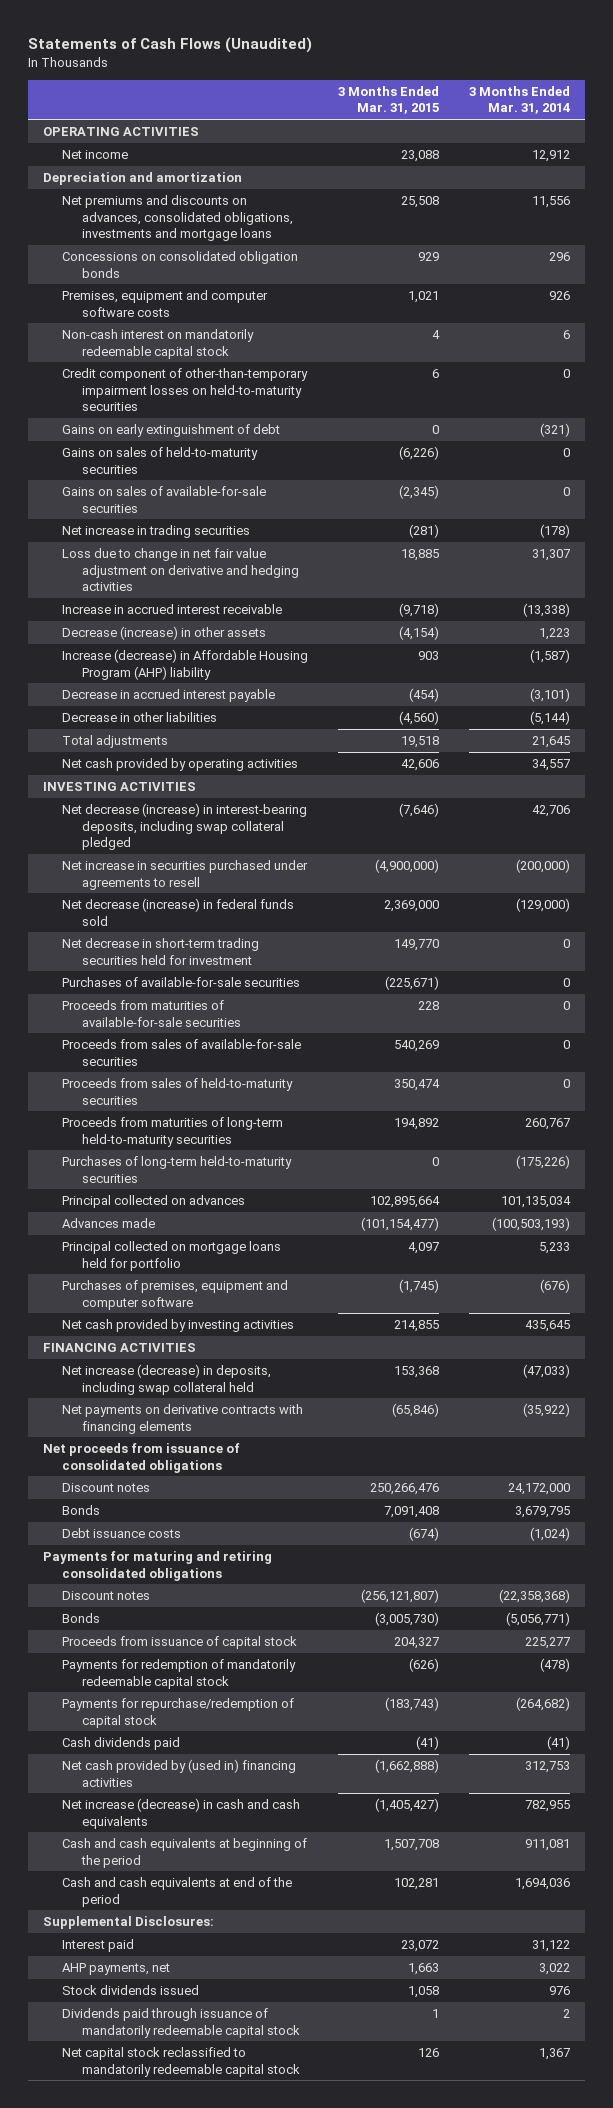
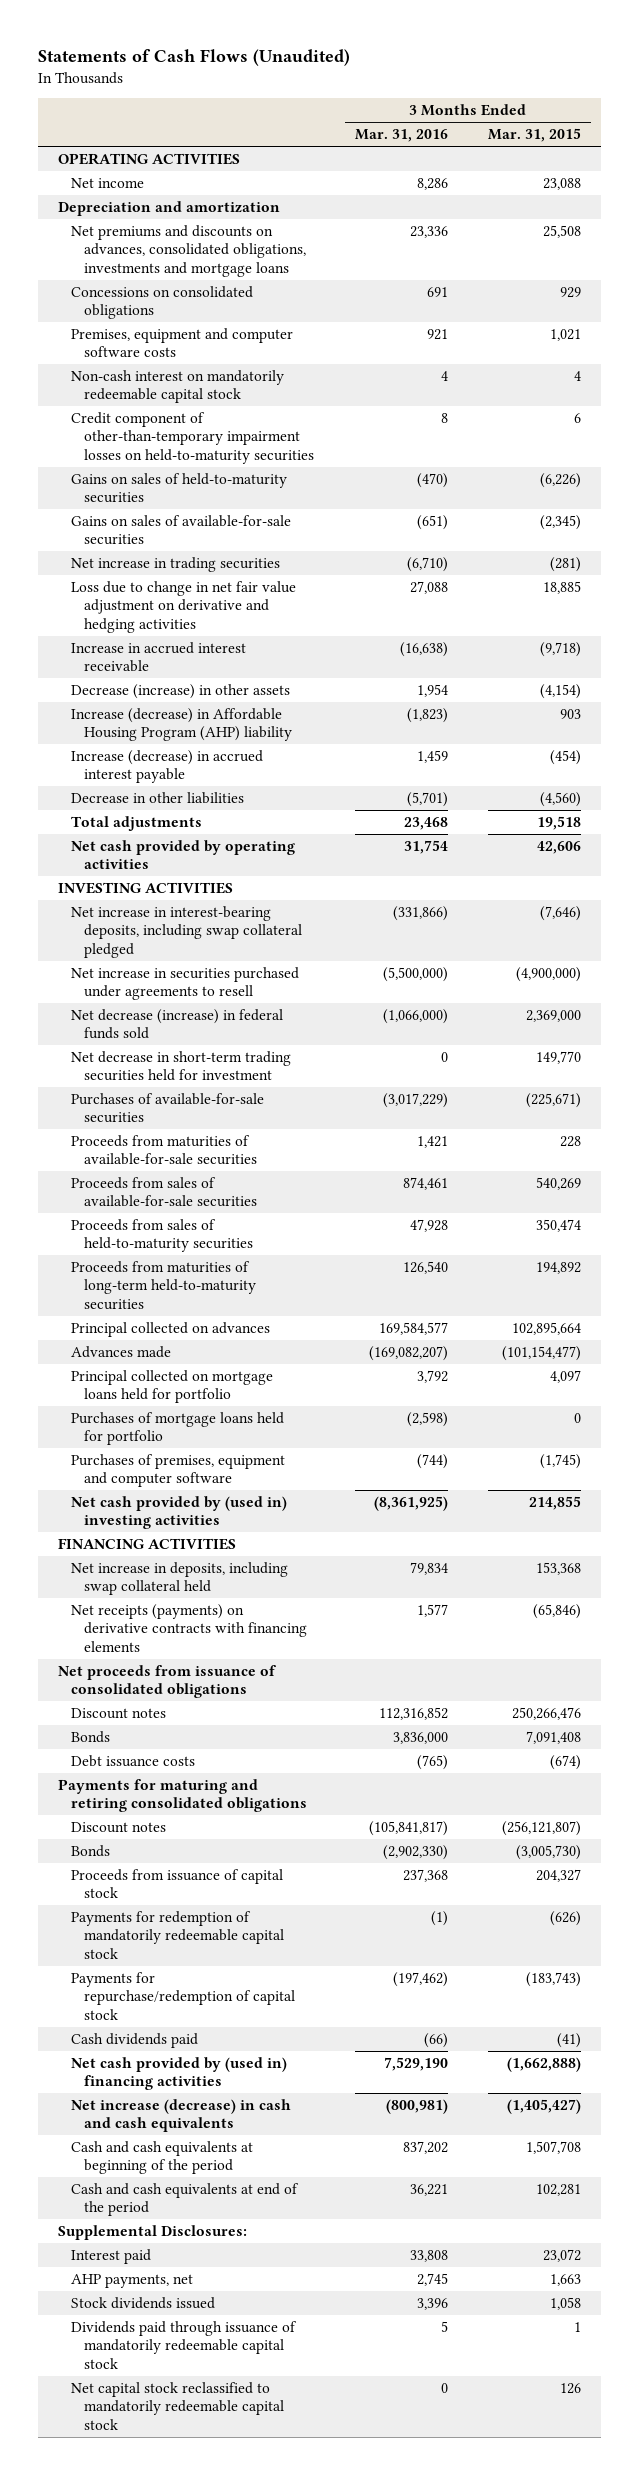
[469,86,571,115] 3 Months Ended Mar. 31, 2014 -> none
none -> [354,129,448,143] Mar. 31, 2016
[62,251,299,278] Concessions on consolidated obligation bonds -> [71,285,254,320] Concessions on consolidated obligations
[62,424,281,438] Gains on early extinguishment of debt -> none
[62,689,276,703] Decrease in accrued interest payable -> [71,749,264,784] Increase (decrease) in accrued interest payable
[62,803,308,850] Net decrease (increase) in interest-bearing deposits, including swap collateral pledged -> [71,905,303,958] Net increase in interest-bearing deposits, including swap collateral pledged
[62,1156,293,1183] Purchases of long-term held-to-maturity securities -> none
none -> [71,1411,285,1446] Purchases of mortgage loans held for portfolio
[62,1319,295,1333] Net cash provided by investing activities -> [71,1495,288,1530] Net cash provided by (used in) investing activities
[62,1364,272,1395] Net increase (decrease) in deposits, including swap collateral held -> [71,1561,289,1596] Net increase in deposits, including swap collateral held
[62,1404,304,1434] Net payments on derivative contracts with financing elements -> [71,1603,308,1652] Net receipts (payments) on derivative contracts with financing elements

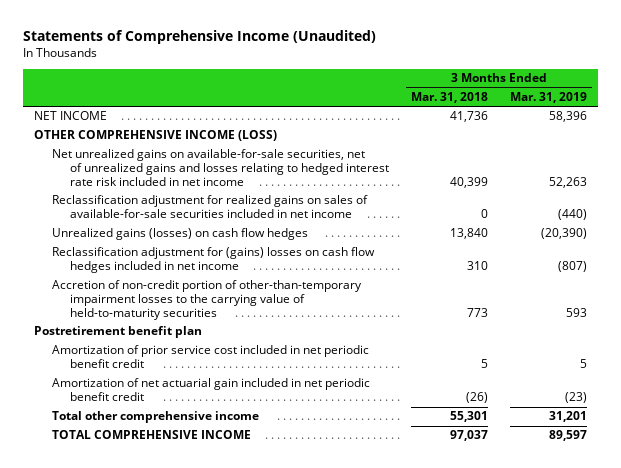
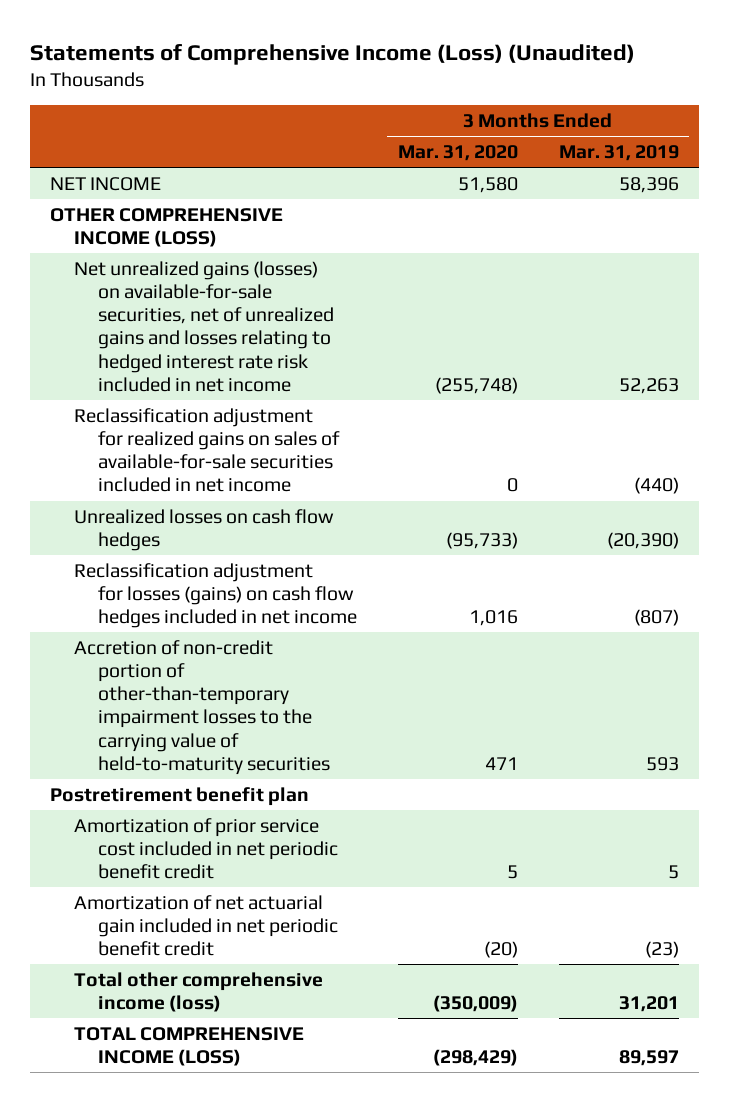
[23,30,377,45] Statements of Comprehensive Income (Unaudited) -> [29,43,635,65] Statements of Comprehensive Income (Loss) (Unaudited)
[411,91,489,103] Mar. 31, 2018 -> none
none -> [397,145,518,162] Mar. 31, 2020
[52,149,390,187] Net unrealized gains on available-for-sale securities, net of unrealized gains and losses relating to hedged interest rate risk included in net income -> [73,260,334,392] Net unrealized gains (losses) on available-for-sale securities, net of unrealized gains and losses relating to hedged interest rate risk included in net income
[52,228,309,241] Unrealized gains (losses) on cash flow hedges -> [73,508,334,551] Unrealized losses on cash flow hedges
[52,247,376,274] Reclassification adjustment for (gains) losses on cash flow hedges included in net income -> [73,562,357,629] Reclassification adjustment for losses (gains) on cash flow hedges included in net income
[52,411,260,424] Total other comprehensive income -> [73,971,323,1012] Total other comprehensive income (loss)
[52,430,252,440] TOTAL COMPREHENSIVE INCOME -> [73,1026,304,1066] TOTAL COMPREHENSIVE INCOME (LOSS)

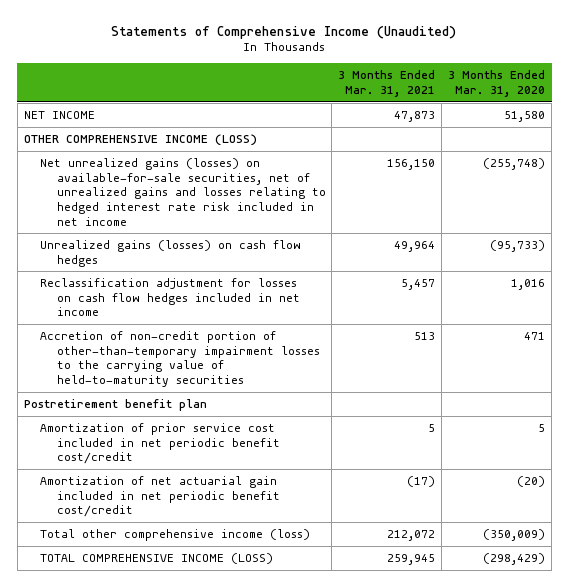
[29,43,635,65] Statements of Comprehensive Income (Loss) (Unaudited) -> [111,25,457,39] Statements of Comprehensive Income (Unaudited)
[558,145,679,162] Mar. 31, 2019 -> none
none -> [338,70,436,97] 3 Months Ended Mar. 31, 2021
[73,407,340,493] Reclassification adjustment for realized gains on sales of available-for-sale securities included in net income -> none
[73,508,334,551] Unrealized losses on cash flow hedges -> [40,239,302,267] Unrealized gains (losses) on cash flow hedges
[73,562,357,629] Reclassification adjustment for losses (gains) on cash flow hedges included in net income -> [40,277,300,317] Reclassification adjustment for losses on cash flow hedges included in net income
[73,817,338,880] Amortization of prior service cost included in net periodic benefit credit -> [40,422,280,465] Amortization of prior service cost included in net periodic benefit cost/credit
[73,894,338,957] Amortization of net actuarial gain included in net periodic benefit credit -> [40,475,280,518] Amortization of net actuarial gain included in net periodic benefit cost/credit

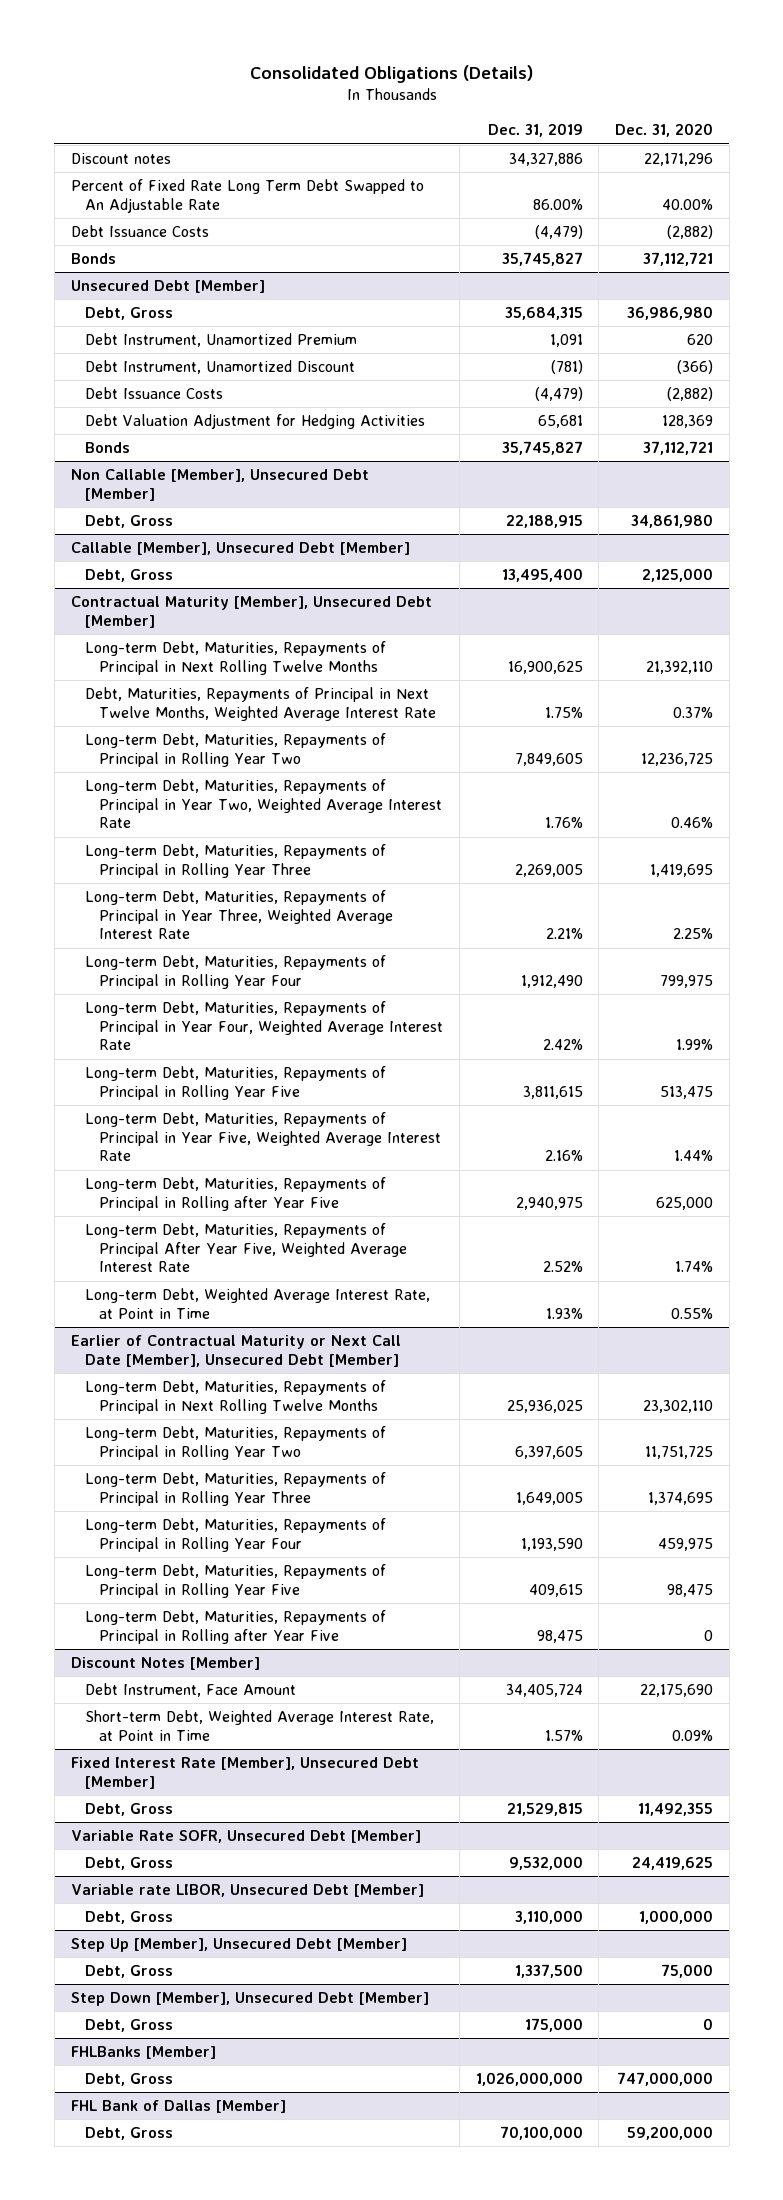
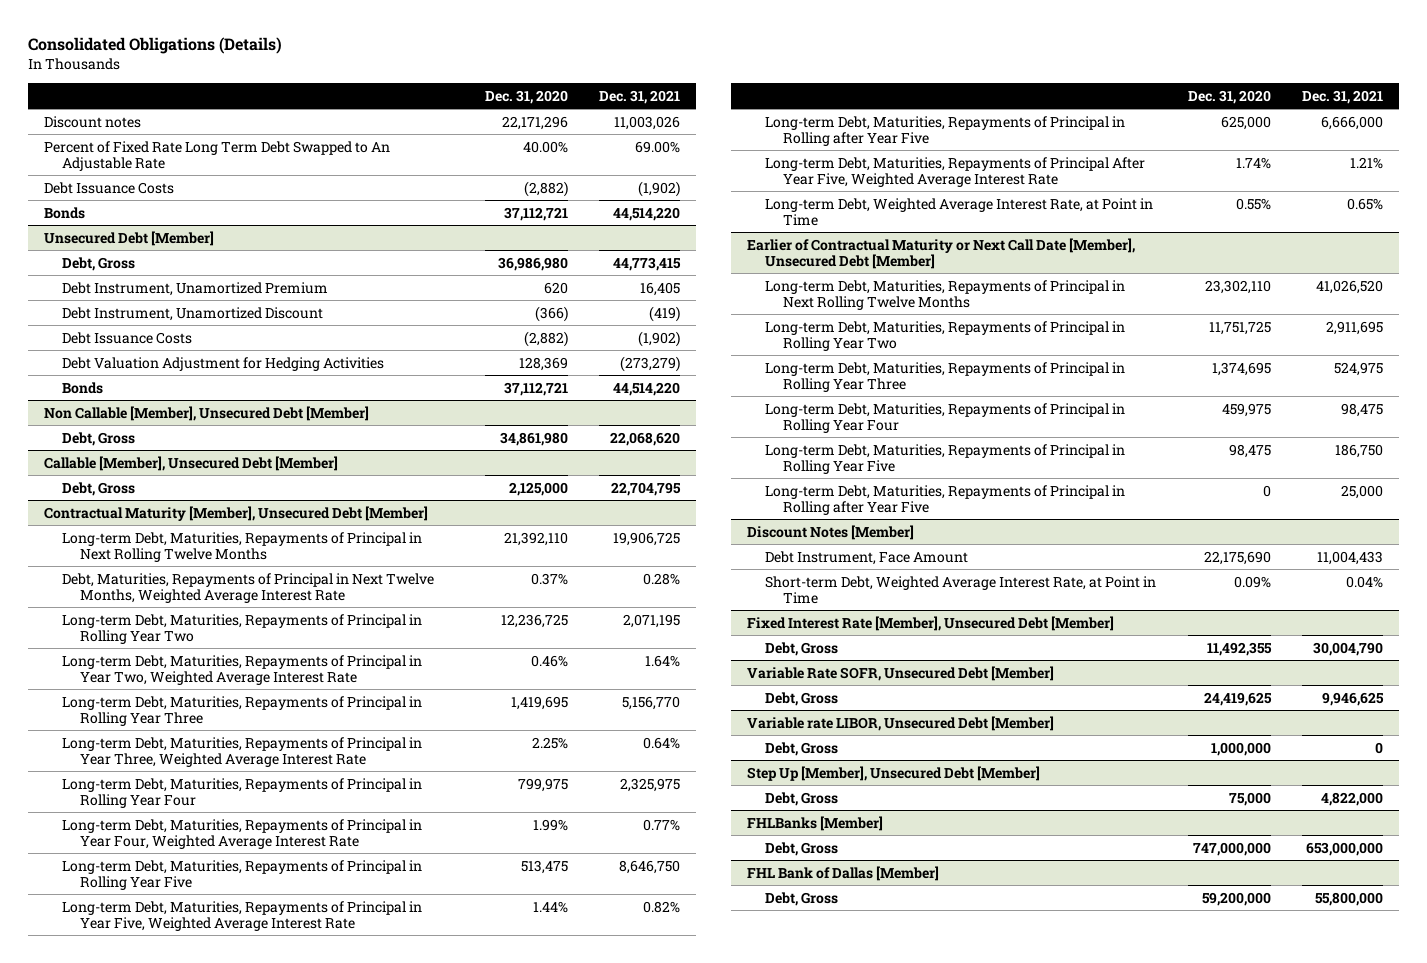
[487,123,583,138] Dec. 31, 2019 -> none
none -> [599,89,681,104] Dec. 31, 2021
[70,1992,429,2007] Step Down [Member], Unsecured Debt [Member] -> none
[84,2019,173,2033] Debt, Gross -> none

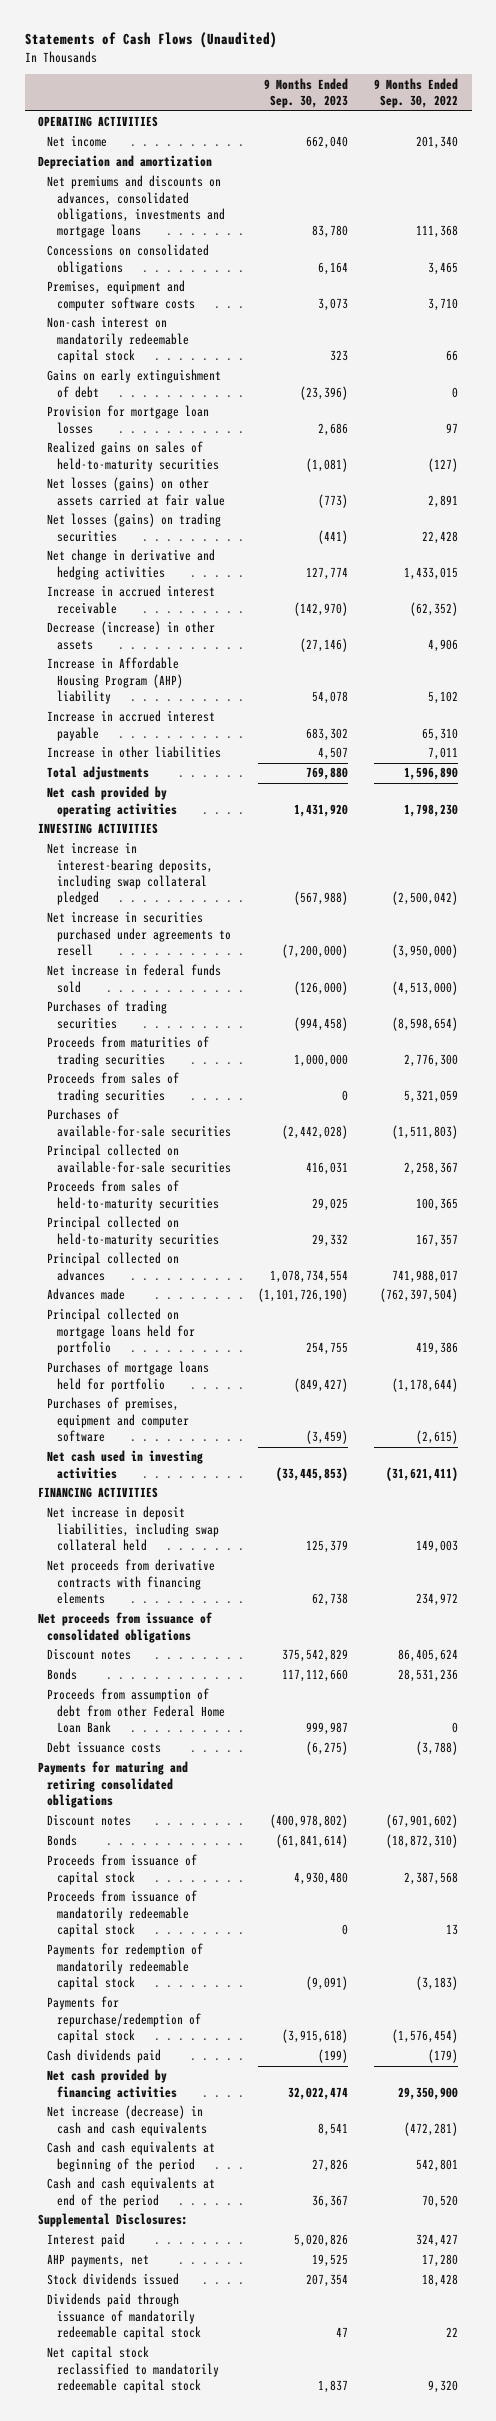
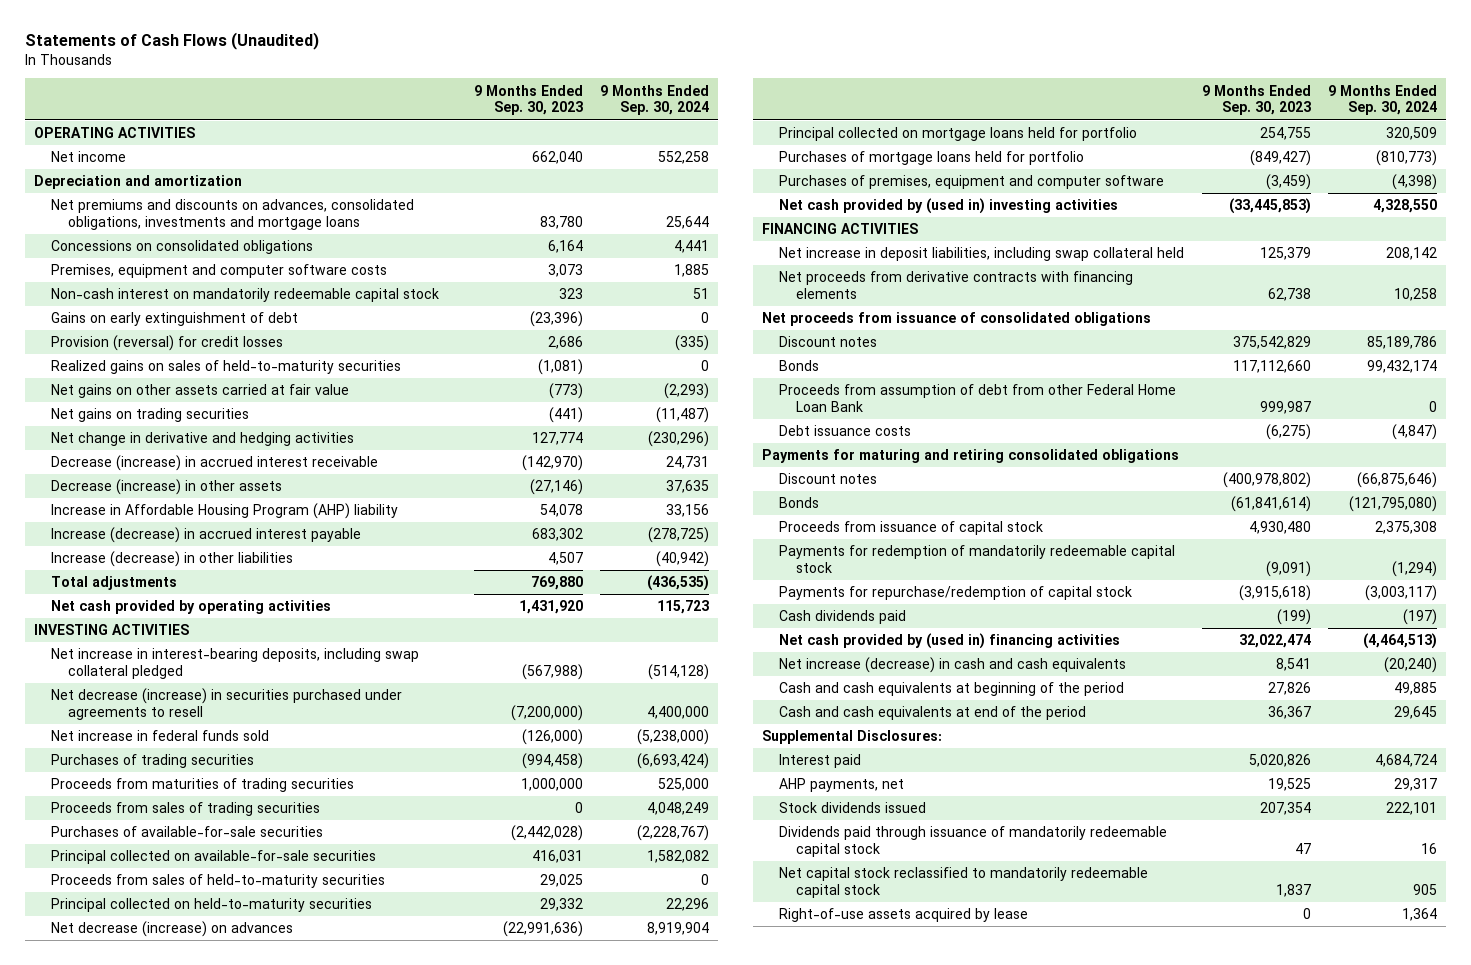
[374,77,459,109] 9 Months Ended Sep. 30, 2022 -> none
none -> [600,84,710,116] 9 Months Ended Sep. 30, 2024
[47,405,210,434] Provision for mortgage loan losses -> [51,335,284,352] Provision (reversal) for credit losses
[47,477,225,506] Net losses (gains) on other assets carried at fair value -> [51,384,350,399] Net gains on other assets carried at fair value
[47,513,222,542] Net losses (gains) on trading securities -> [51,408,250,423] Net gains on trading securities
[47,585,216,614] Increase in accrued interest receivable -> [51,455,379,472] Decrease (increase) in accrued interest receivable
[47,710,216,741] Increase in accrued interest payable -> [51,527,362,544] Increase (decrease) in accrued interest payable
[47,746,222,759] Increase in other liabilities -> [51,551,294,568] Increase (decrease) in other liabilities
[47,911,231,957] Net increase in securities purchased under agreements to resell -> [51,688,403,721] Net decrease (increase) in securities purchased under agreements to resell
[47,1252,180,1281] Principal collected on advances -> none
[47,1288,126,1301] Advances made -> none
none -> [51,921,294,938] Net decrease (increase) on advances
[47,1450,204,1479] Net cash used in investing activities -> [779,198,1119,215] Net cash provided by (used in) investing activities
[47,1890,198,1938] Proceeds from issuance of mandatorily redeemable capital stock -> none
[47,2069,177,2100] Net cash provided by financing activities -> [779,633,1121,650] Net cash provided by (used in) financing activities
none -> [779,908,1029,923] Right-of-use assets acquired by lease

